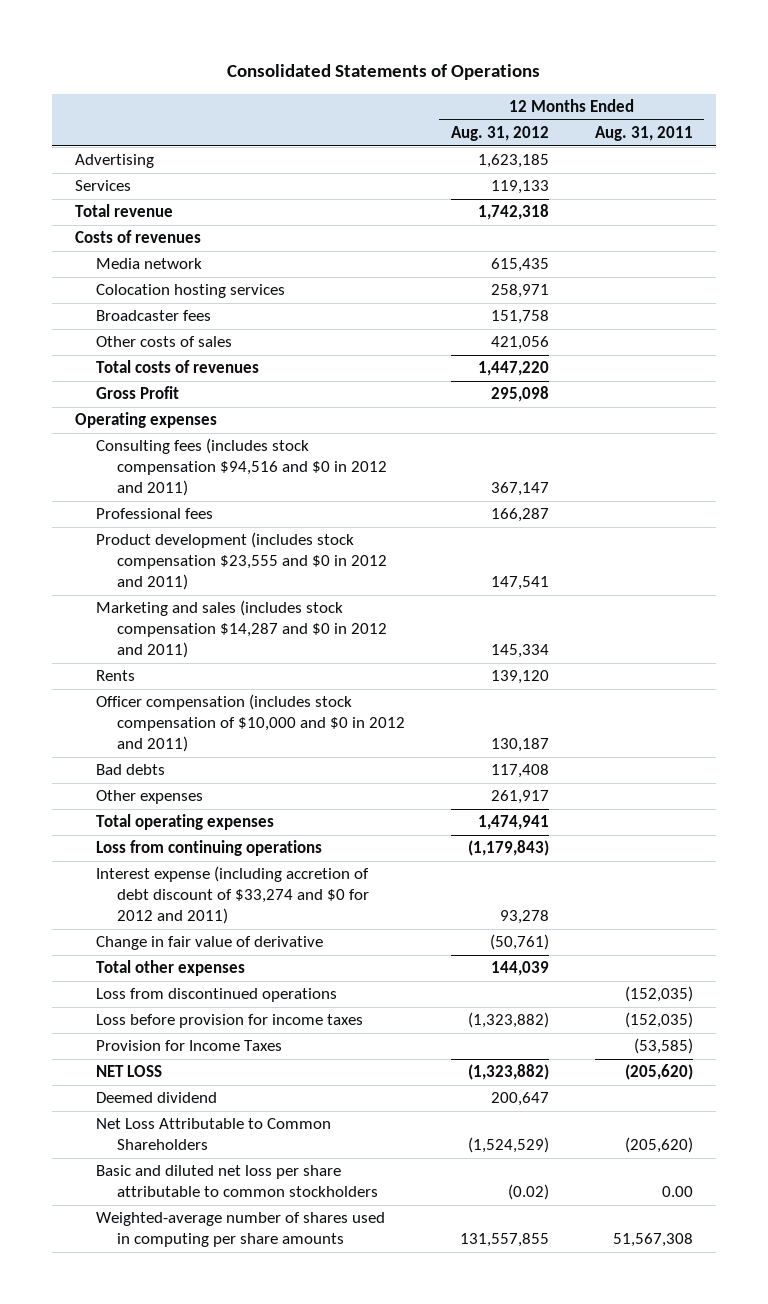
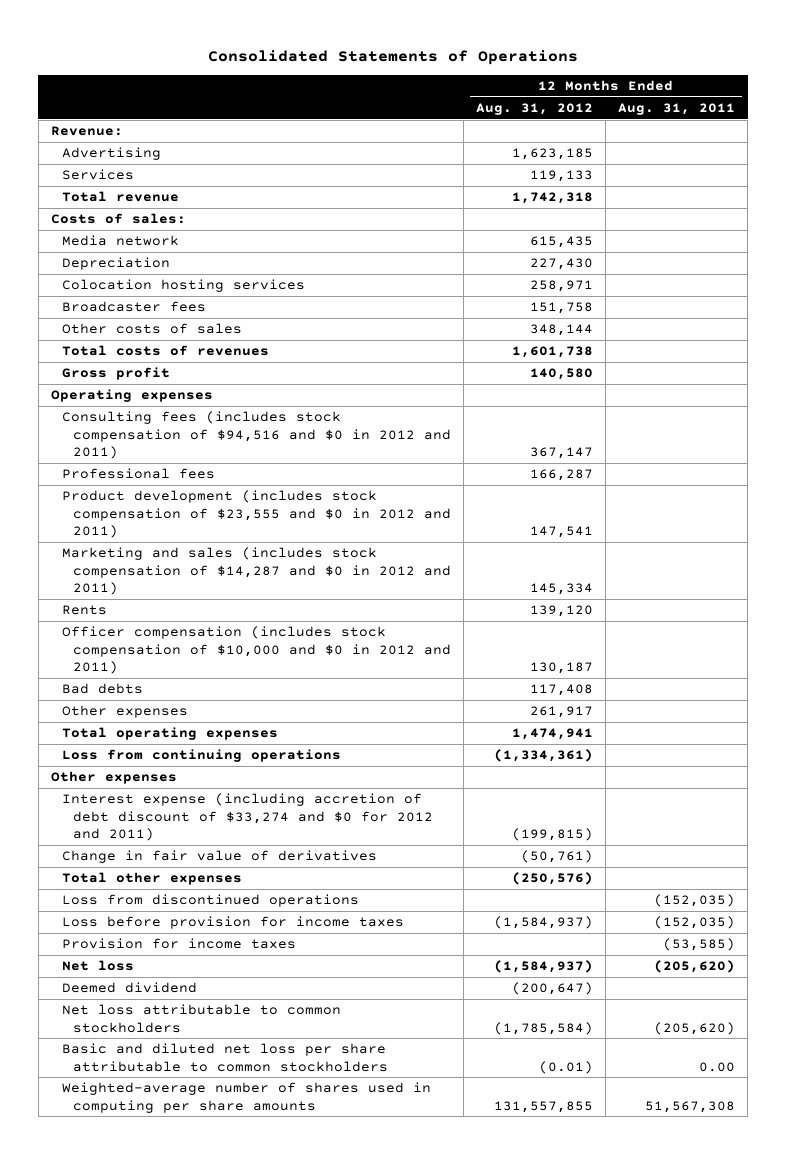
none -> [50,126,123,137] Revenue:
[74,230,201,244] Costs of revenues -> [50,213,186,225] Costs of sales:
none -> [62,257,171,271] Depreciation
[490,336,549,351] 421,056 -> [530,324,594,337] 348,144
[477,361,549,377] 1,447,220 -> [512,346,594,359] 1,601,738
[95,386,179,400] Gross Profit -> [62,367,171,381] Gross profit
[490,386,549,403] 295,098 -> [530,368,594,381] 140,580
[95,438,387,497] Consulting fees (includes stock compensation $94,516 and $0 in 2012 and 2011) -> [62,411,452,460] Consulting fees (includes stock compensation of $94,516 and $0 in 2012 and 2011)
[95,532,387,591] Product development (includes stock compensation $23,555 and $0 in 2012 and 2011) -> [62,490,452,539] Product development (includes stock compensation of $23,555 and $0 in 2012 and 2011)
[95,600,387,659] Marketing and sales (includes stock compensation $14,287 and $0 in 2012 and 2011) -> [62,547,452,596] Marketing and sales (includes stock compensation of $14,287 and $0 in 2012 and 2011)
[467,840,549,857] (1,179,843) -> [494,749,594,763] (1,334,361)
none -> [50,771,177,785] Other expenses
[499,910,549,925] 93,278 -> [512,828,594,842] (199,815)
[95,936,323,951] Change in fair value of derivative -> [62,850,378,864] Change in fair value of derivatives
[490,961,549,977] 144,039 -> [512,872,594,886] (250,576)
[467,1012,549,1029] (1,323,882) -> [494,916,594,930] (1,584,937)
[95,1040,282,1052] Provision for Income Taxes -> [62,938,297,950] Provision for income taxes
[95,1065,162,1078] NET LOSS -> [62,960,135,972] Net loss
[467,1064,549,1081] (1,323,882) -> [494,960,594,974] (1,584,937)
[490,1092,549,1107] 200,647 -> [512,982,594,996] (200,647)
[95,1118,331,1151] Net Loss Attributable to Common Shareholders -> [62,1004,342,1033] Net loss attributable to common stockholders
[467,1137,549,1154] (1,524,529) -> [494,1021,594,1035] (1,785,584)
[507,1184,549,1201] (0.02) -> [539,1060,594,1074] (0.01)

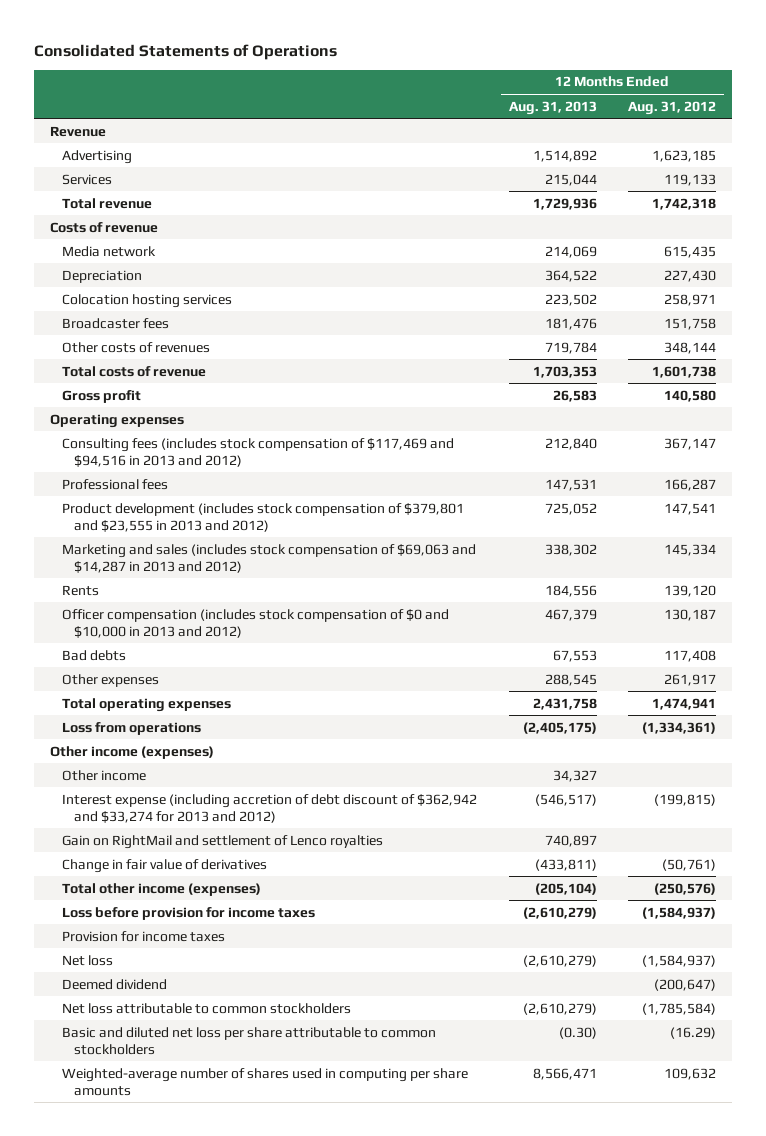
[618,103,736,116] Aug. 31, 2011 -> none
none -> [508,100,597,115] Aug. 31, 2013
[50,126,123,137] Revenue: -> [49,125,106,137] Revenue
[50,213,186,225] Costs of sales: -> [49,221,158,233] Costs of revenue
[62,323,243,335] Other costs of sales -> [61,341,210,353] Other costs of revenues
[62,345,270,357] Total costs of revenues -> [61,365,206,377] Total costs of revenue
[62,411,452,460] Consulting fees (includes stock compensation of $94,516 and $0 in 2012 and 2011) -> [61,437,454,467] Consulting fees (includes stock compensation of $117,469 and $94,516 in 2013 and 2012)
[62,490,452,539] Product development (includes stock compensation of $23,555 and $0 in 2012 and 2011) -> [61,502,464,532] Product development (includes stock compensation of $379,801 and $23,555 in 2013 and 2012)
[62,547,452,596] Marketing and sales (includes stock compensation of $14,287 and $0 in 2012 and 2011) -> [61,543,476,573] Marketing and sales (includes stock compensation of $69,063 and $14,287 in 2013 and 2012)
[62,626,452,675] Officer compensation (includes stock compensation of $10,000 and $0 in 2012 and 2011) -> [61,608,449,638] Officer compensation (includes stock compensation of $0 and $10,000 in 2013 and 2012)
[62,749,342,763] Loss from continuing operations -> [61,721,201,735] Loss from operations
[50,771,177,785] Other expenses -> [49,745,214,759] Other income (expenses)
none -> [61,769,146,781] Other income
[62,793,434,842] Interest expense (including accretion of debt discount of $33,274 and $0 for 2012 and 2011) -> [61,793,477,823] Interest expense (including accretion of debt discount of $362,942 and $33,274 for 2013 and 2012)
none -> [61,834,383,849] Gain on RightMail and settlement of Lenco royalties
[62,894,360,908] Loss from discontinued operations -> none
[62,872,243,886] Total other expenses -> [61,882,261,896] Total other income (expenses)
[539,1060,594,1074] (0.01) -> [670,1026,717,1039] (16.29)
[494,1100,594,1113] 131,557,855 -> [664,1067,717,1080] 109,632

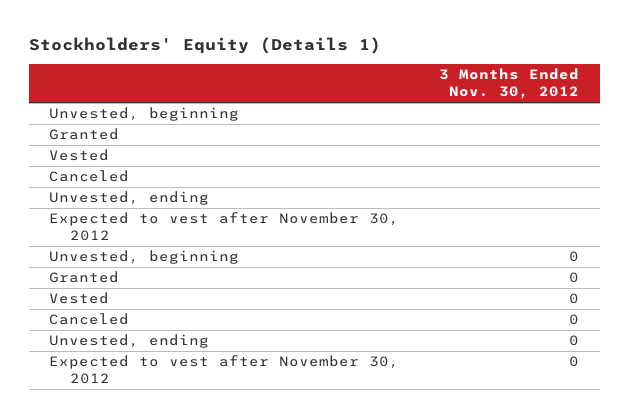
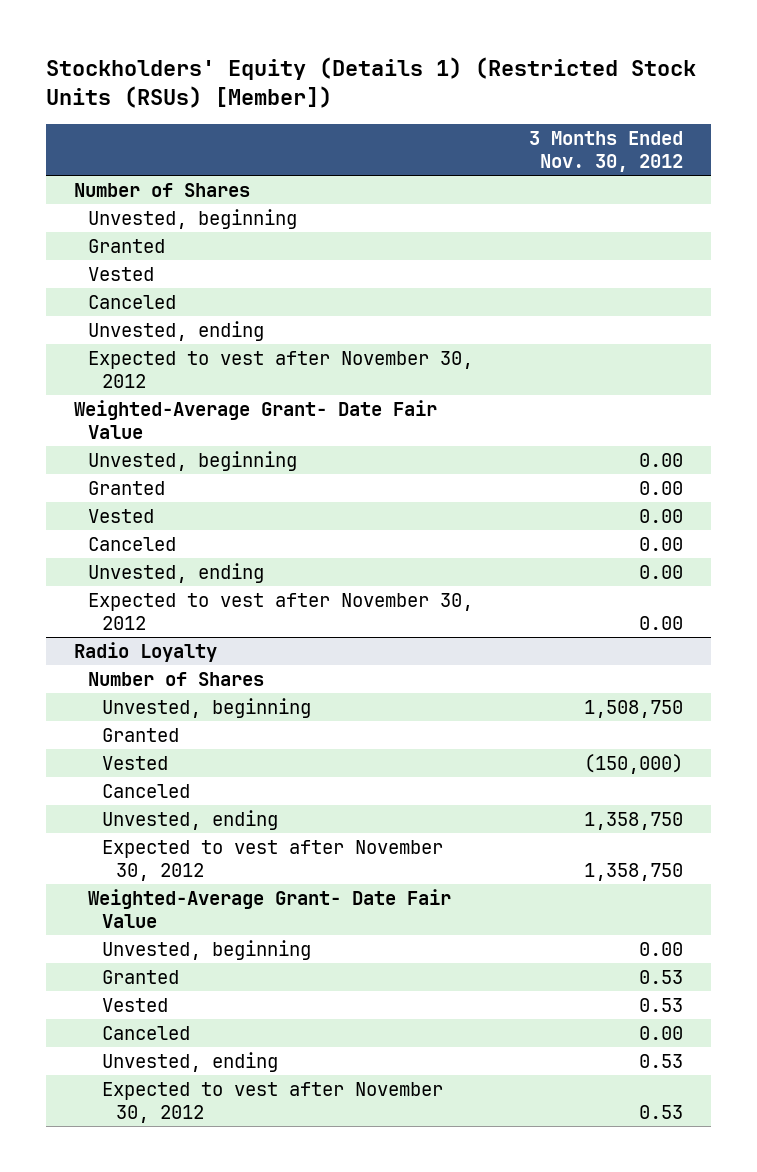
[29,37,382,55] Stockholders' Equity (Details 1) -> [46,56,697,109] Stockholders' Equity (Details 1) (Restricted Stock Units (RSUs) [Member])
none -> [74,182,251,197] Number of Shares
none -> [74,399,438,440] Weighted-Average Grant- Date Fair Value
[569,251,580,263] 0 -> [638,452,683,467] 0.00
[569,272,580,284] 0 -> [638,480,683,495] 0.00
[569,293,580,305] 0 -> [638,508,683,523] 0.00
[569,314,580,326] 0 -> [638,536,683,551] 0.00
[569,335,580,347] 0 -> [638,564,683,579] 0.00
[569,356,580,368] 0 -> [638,616,683,631] 0.00
none -> [74,641,218,662] Radio Loyalty
none -> [88,671,265,686] Number of Shares
none -> [101,697,311,718] Unvested, beginning
none -> [101,727,179,742] Granted
none -> [101,755,168,770] Vested
none -> [101,783,190,798] Canceled
none -> [101,809,278,830] Unvested, ending
none -> [101,839,443,882] Expected to vest after November 30, 2012
none -> [88,888,452,929] Weighted-Average Grant- Date Fair Value
none -> [101,939,311,960] Unvested, beginning
none -> [101,969,179,984] Granted
none -> [101,997,168,1012] Vested
none -> [101,1025,190,1040] Canceled
none -> [101,1051,278,1072] Unvested, ending
none -> [101,1081,443,1124] Expected to vest after November 30, 2012

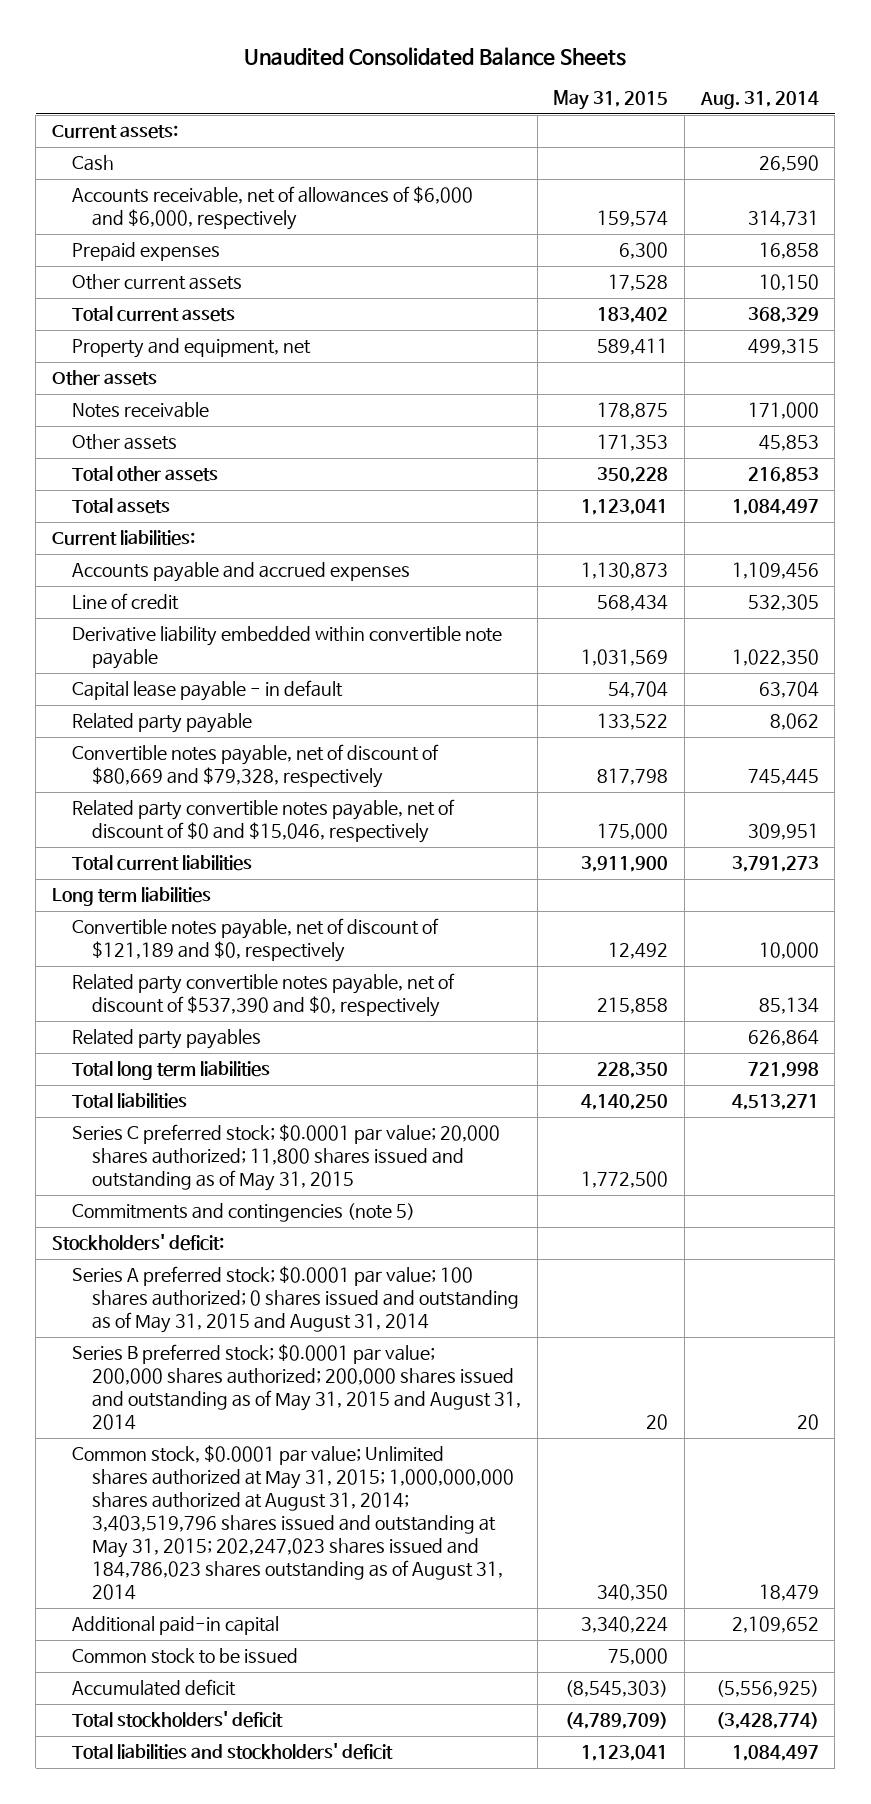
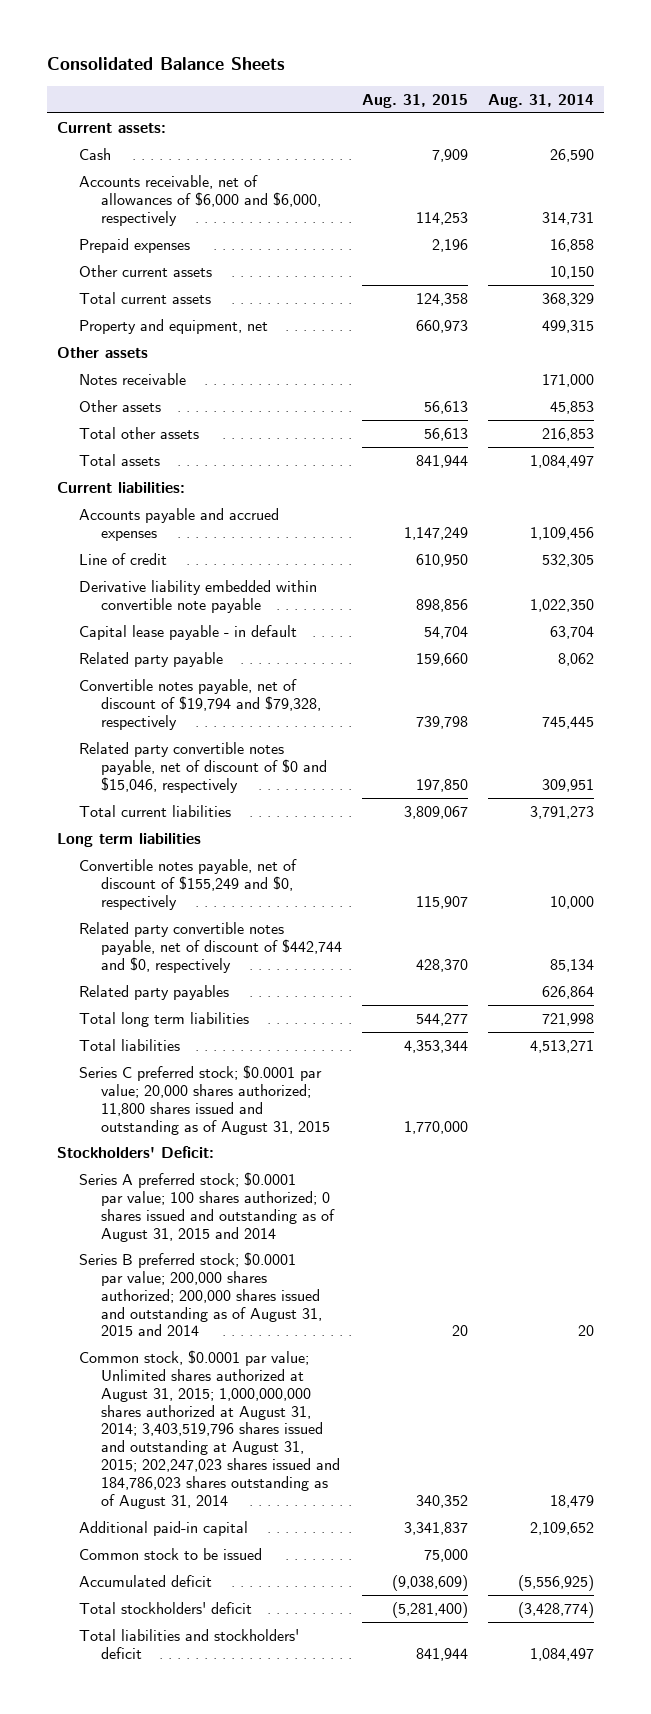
[244,46,627,66] Unaudited Consolidated Balance Sheets -> [46,57,285,71] Consolidated Balance Sheets
[553,90,669,111] May 31, 2015 -> none
none -> [362,93,469,108] Aug. 31, 2015
[72,744,440,789] Convertible notes payable, net of discount of $80,669 and $79,328, respectively -> [78,678,322,730] Convertible notes payable, net of discount of $19,794 and $79,328, respectively
[72,918,440,963] Convertible notes payable, net of discount of $121,189 and $0, respectively -> [78,858,297,910] Convertible notes payable, net of discount of $155,249 and $0, respectively
[72,973,456,1018] Related party convertible notes payable, net of discount of $537,390 and $0, respectively -> [78,921,343,973] Related party convertible notes payable, net of discount of $442,744 and $0, respectively
[72,1203,416,1223] Commitments and contingencies (note 5) -> none
[72,1124,501,1192] Series C preferred stock; $0.0001 par value; 20,000 shares authorized; 11,800 shares issued and outstanding as of May 31, 2015 -> [78,1064,331,1135] Series C preferred stock; $0.0001 par value; 20,000 shares authorized; 11,800 shares issued and outstanding as of August 31, 2015
[52,1234,225,1252] Stockholders' deficit: -> [56,1145,214,1158] Stockholders' Deficit:
[72,1266,520,1334] Series A preferred stock; $0.0001 par value; 100 shares authorized; 0 shares issued and outstanding as of May 31, 2015 and August 31, 2014 -> [78,1171,336,1242] Series A preferred stock; $0.0001 par value; 100 shares authorized; 0 shares issued and outstanding as of August 31, 2015 and 2014
[72,1344,522,1431] Series B preferred stock; $0.0001 par value; 200,000 shares authorized; 200,000 shares issued and outstanding as of May 31, 2015 and August 31, 2014 -> [78,1251,323,1337] Series B preferred stock; $0.0001 par value; 200,000 shares authorized; 200,000 shares issued and outstanding as of August 31, 2015 and 2014
[72,1445,515,1601] Common stock, $0.0001 par value; Unlimited shares authorized at May 31, 2015; 1,000,000,000 shares authorized at August 31, 2014; 3,403,519,796 shares issued and outstanding at May 31, 2015; 202,247,023 shares issued and 184,786,023 shares outstanding as of August 31, 2014 -> [78,1349,341,1510] Common stock, $0.0001 par value; Unlimited shares authorized at August 31, 2015; 1,000,000,000 shares authorized at August 31, 2014; 3,403,519,796 shares issued and outstanding at August 31, 2015; 202,247,023 shares issued and 184,786,023 shares outstanding as of August 31, 2014

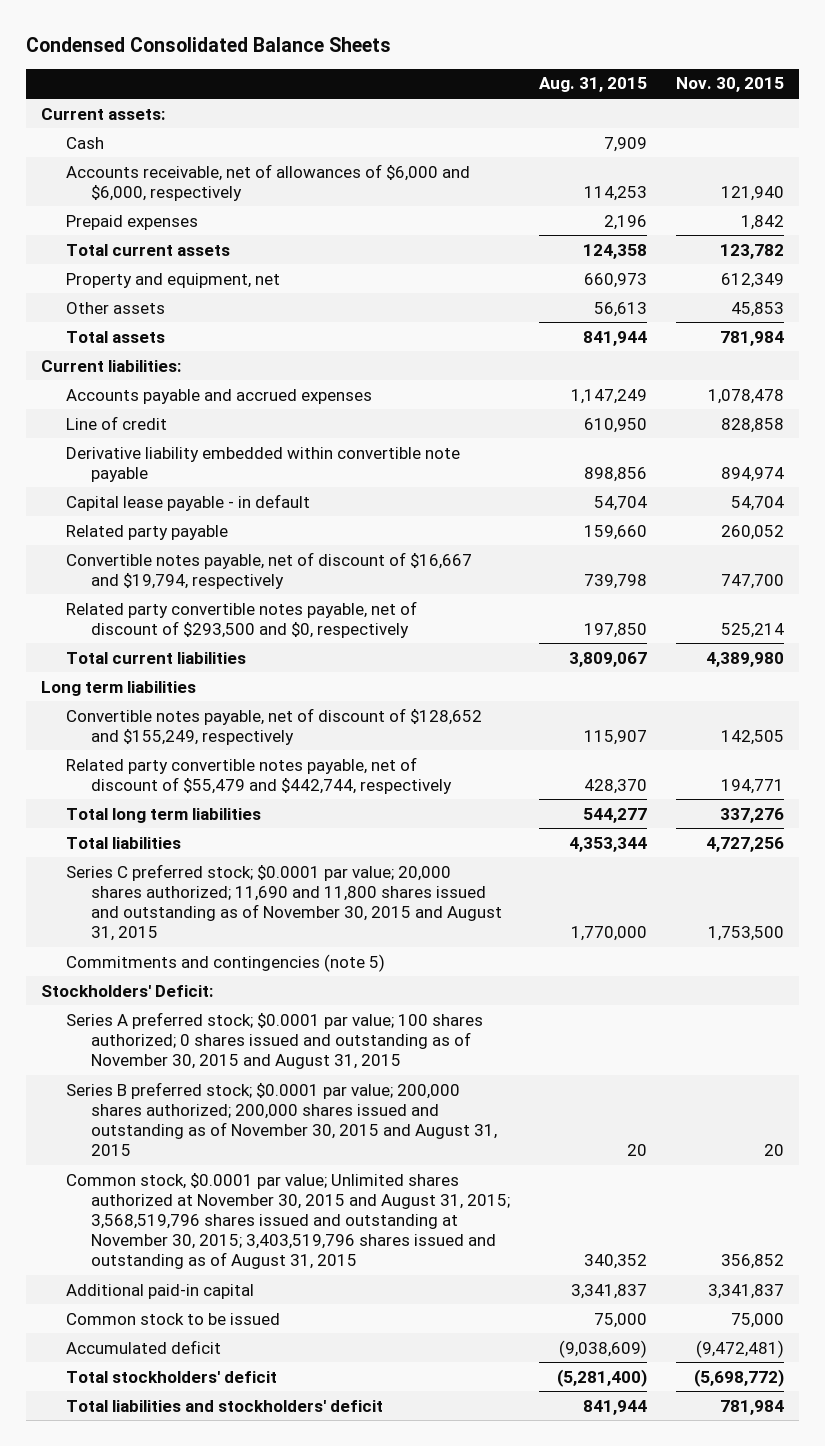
[46,57,285,71] Consolidated Balance Sheets -> [26,37,392,53] Condensed Consolidated Balance Sheets
[488,93,595,108] Aug. 31, 2014 -> none
none -> [676,77,785,93] Nov. 30, 2015
[78,264,212,277] Other current assets -> none
[56,346,148,358] Other assets -> none
[78,372,186,385] Notes receivable -> none
[78,426,199,439] Total other assets -> none
[78,678,322,730] Convertible notes payable, net of discount of $19,794 and $79,328, respectively -> [65,551,472,589] Convertible notes payable, net of discount of $16,667 and $19,794, respectively
[78,741,328,793] Related party convertible notes payable, net of discount of $0 and $15,046, respectively -> [65,600,417,638] Related party convertible notes payable, net of discount of $293,500 and $0, respectively
[78,984,229,1000] Related party payables -> none
[78,858,297,910] Convertible notes payable, net of discount of $155,249 and $0, respectively -> [65,707,482,745] Convertible notes payable, net of discount of $128,652 and $155,249, respectively
[78,921,343,973] Related party convertible notes payable, net of discount of $442,744 and $0, respectively -> [65,756,453,794] Related party convertible notes payable, net of discount of $55,479 and $442,744, respectively
[78,1064,331,1135] Series C preferred stock; $0.0001 par value; 20,000 shares authorized; 11,800 shares issued and outstanding as of August 31, 2015 -> [65,863,503,942] Series C preferred stock; $0.0001 par value; 20,000 shares authorized; 11,690 and 11,800 shares issued and outstanding as of November 30, 2015 and August 31, 2015
none -> [65,953,385,972] Commitments and contingencies (note 5)
[78,1171,336,1242] Series A preferred stock; $0.0001 par value; 100 shares authorized; 0 shares issued and outstanding as of August 31, 2015 and 2014 -> [65,1011,483,1069] Series A preferred stock; $0.0001 par value; 100 shares authorized; 0 shares issued and outstanding as of November 30, 2015 and August 31, 2015
[78,1251,323,1337] Series B preferred stock; $0.0001 par value; 200,000 shares authorized; 200,000 shares issued and outstanding as of August 31, 2015 and 2014 -> [65,1081,498,1157] Series B preferred stock; $0.0001 par value; 200,000 shares authorized; 200,000 shares issued and outstanding as of November 30, 2015 and August 31, 2015
[78,1349,341,1510] Common stock, $0.0001 par value; Unlimited shares authorized at August 31, 2015; 1,000,000,000 shares authorized at August 31, 2014; 3,403,519,796 shares issued and outstanding at August 31, 2015; 202,247,023 shares issued and 184,786,023 shares outstanding as of August 31, 2014 -> [65,1172,511,1270] Common stock, $0.0001 par value; Unlimited shares authorized at November 30, 2015 and August 31, 2015; 3,568,519,796 shares issued and outstanding at November 30, 2015; 3,403,519,796 shares issued and outstanding as of August 31, 2015

